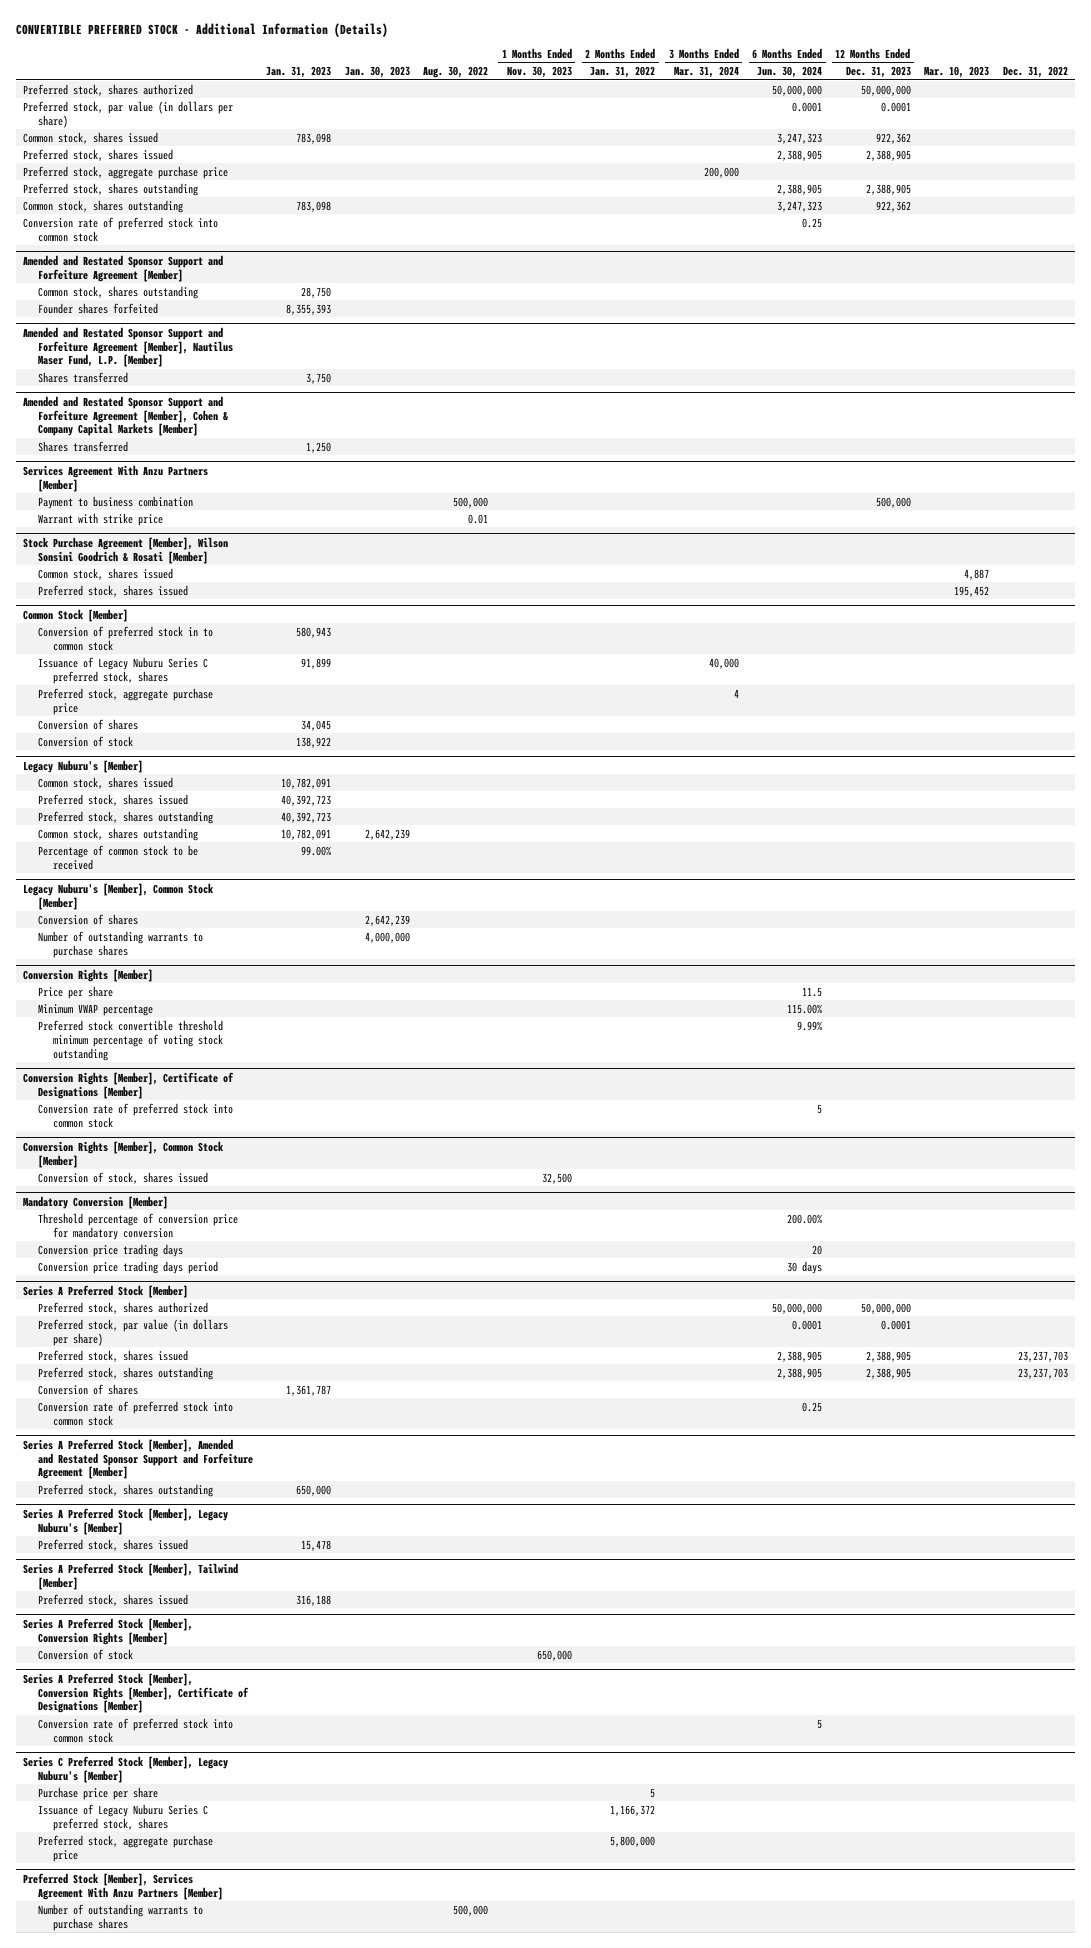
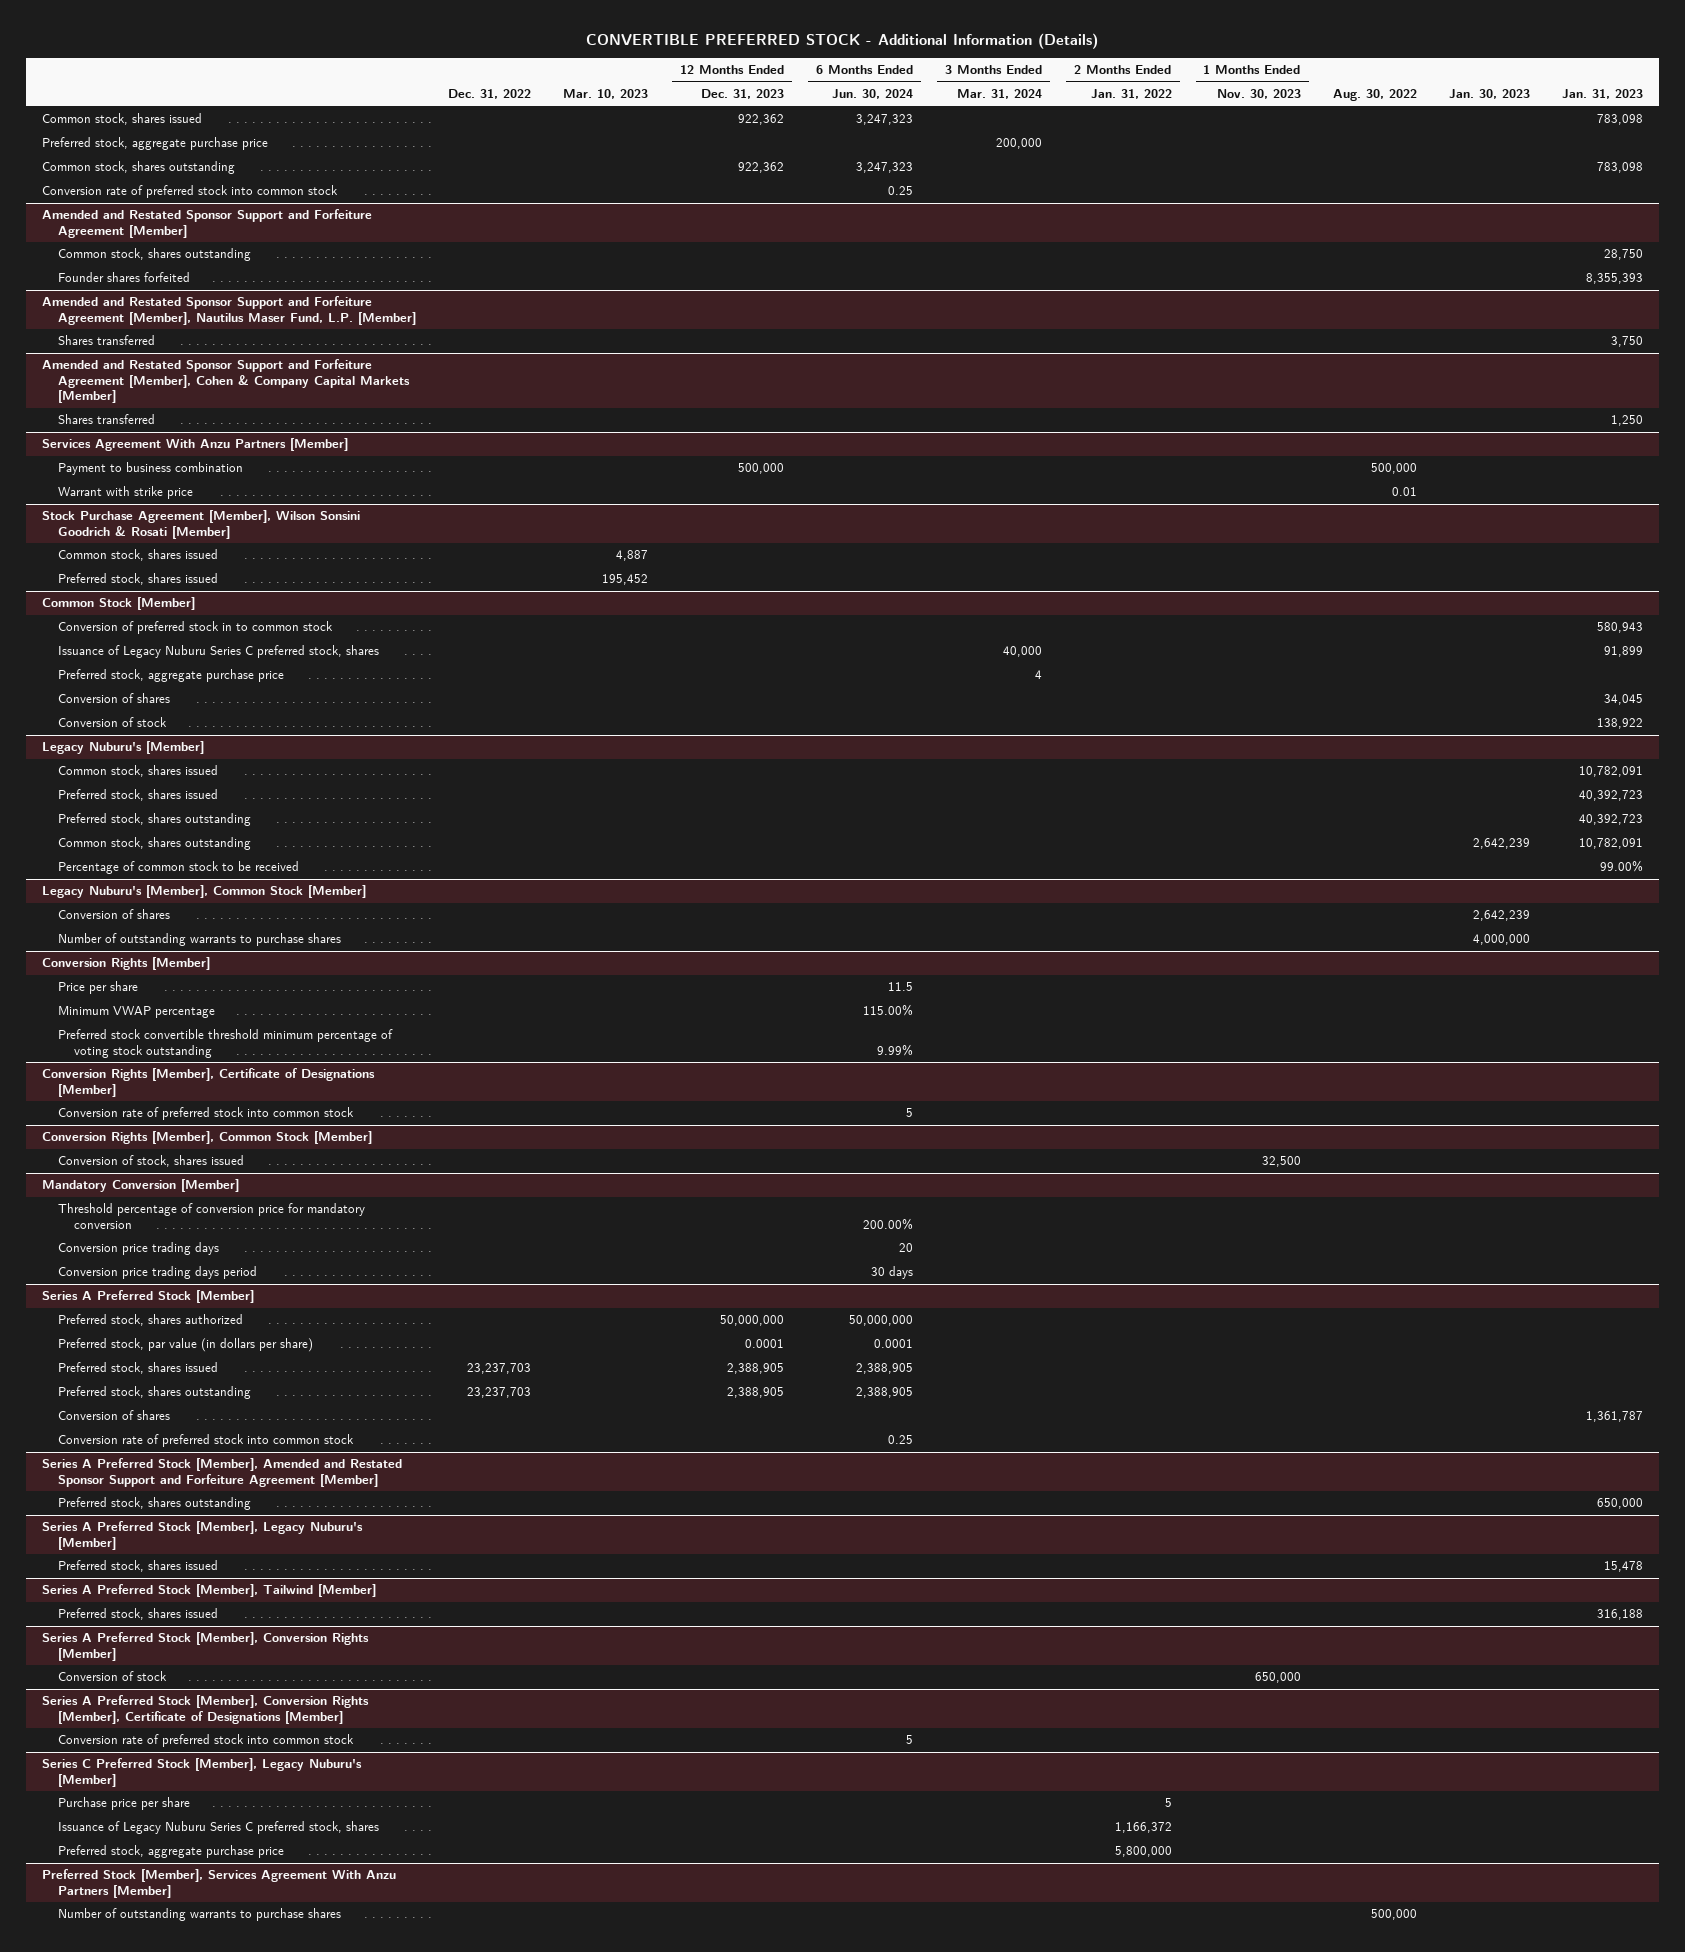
[22,83,193,96] Preferred stock, shares authorized -> none
[22,100,233,128] Preferred stock, par value (in dollars per share) -> none
[22,148,173,161] Preferred stock, shares issued -> none
[22,182,198,196] Preferred stock, shares outstanding -> none

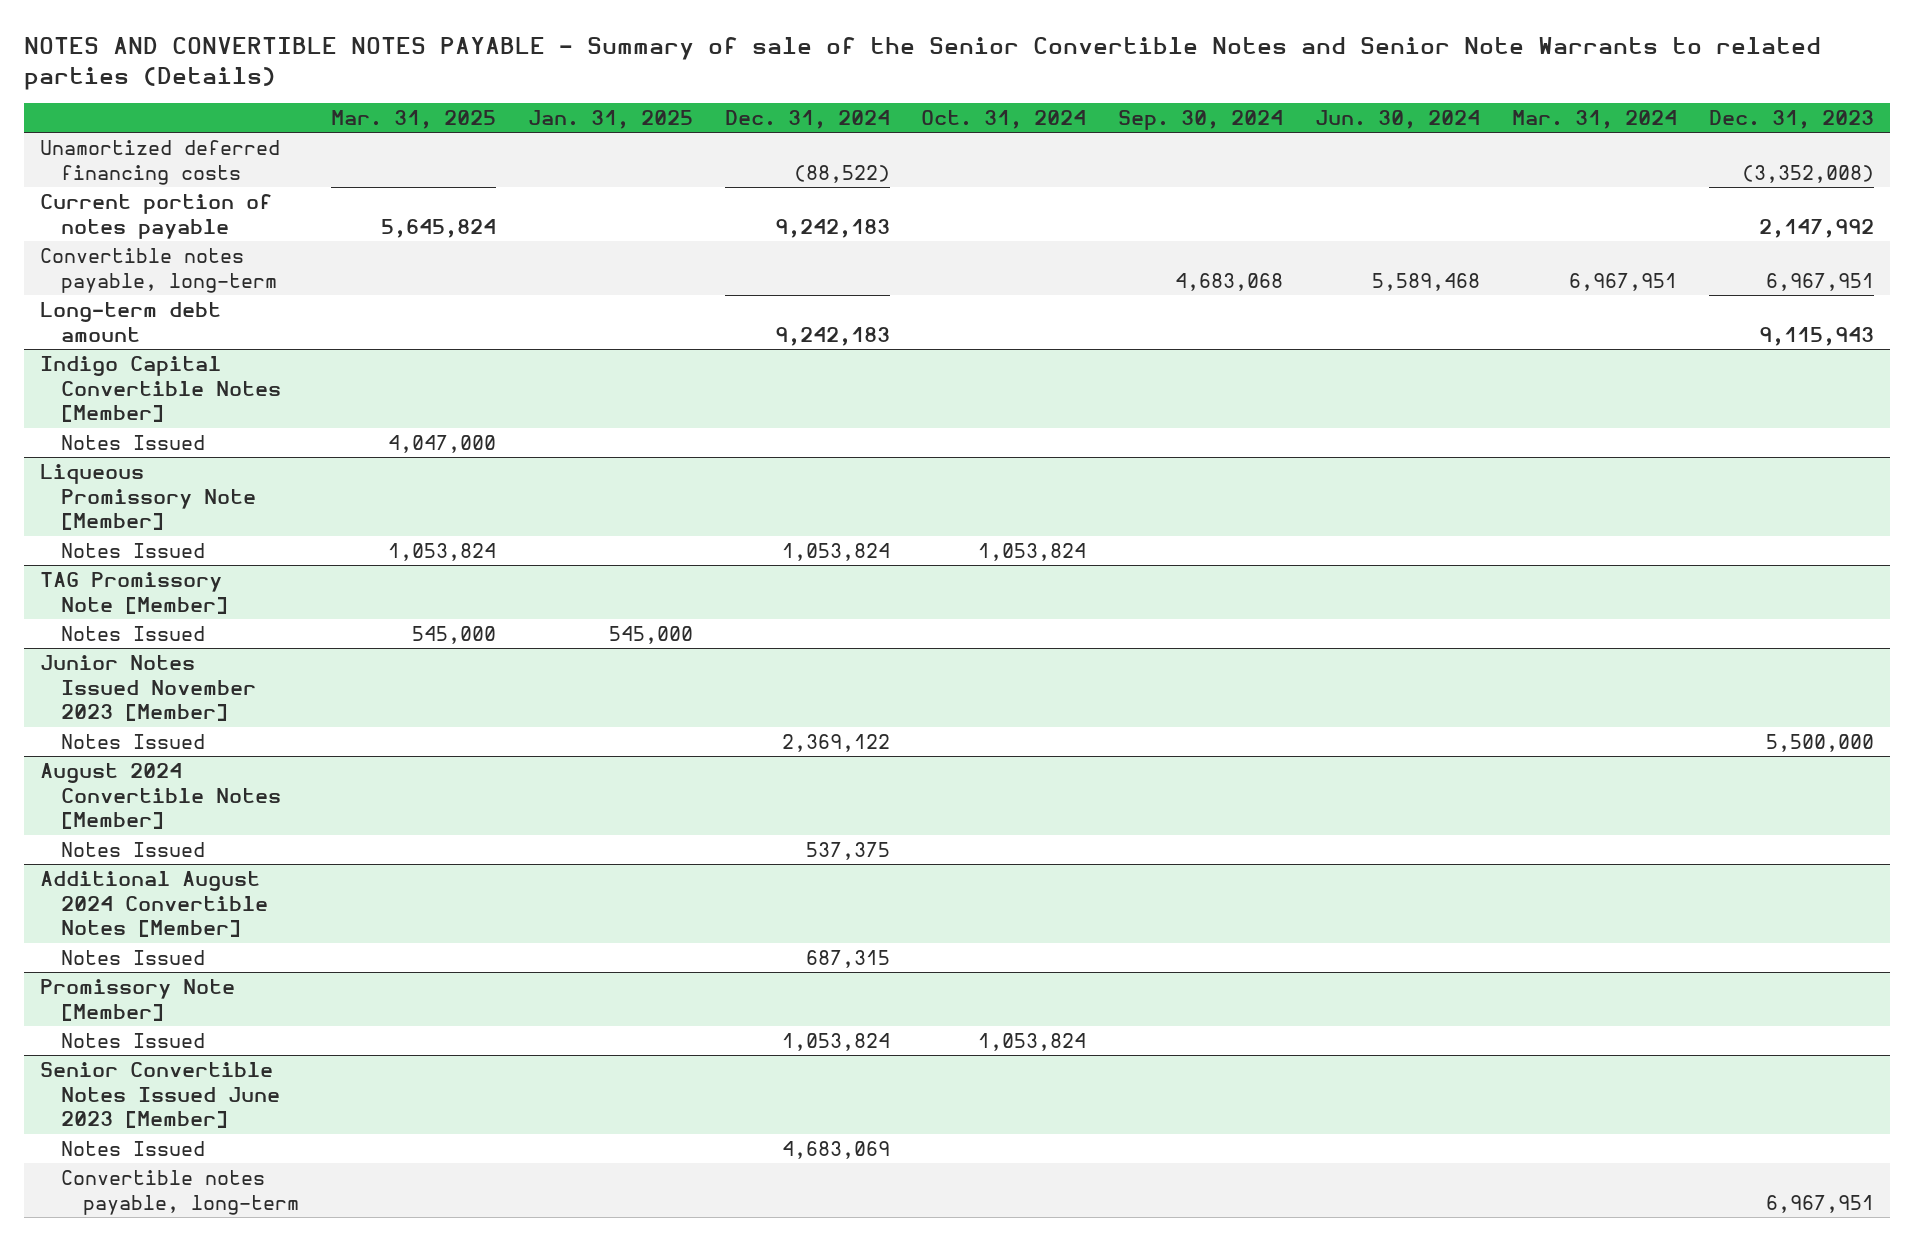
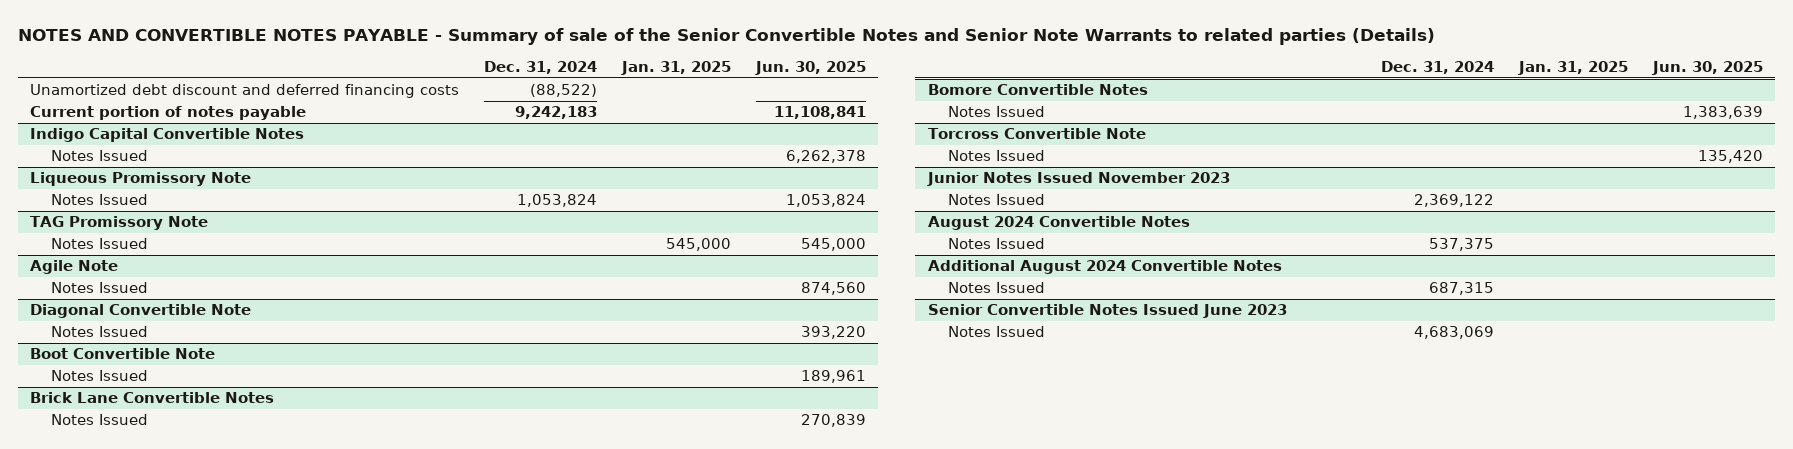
[330,110,496,130] Mar. 31, 2025 -> none
[921,110,1087,130] Oct. 31, 2024 -> none
[1118,110,1284,131] Sep. 30, 2024 -> none
[1315,110,1481,130] Jun. 30, 2024 -> none
[1512,110,1678,130] Mar. 31, 2024 -> none
[1709,110,1875,130] Dec. 31, 2023 -> none
none -> [754,60,866,75] Jun. 30, 2025
[39,140,280,185] Unamortized deferred financing costs -> [30,84,460,99] Unamortized debt discount and deferred financing costs
[39,248,278,293] Convertible notes payable, long-term -> none
[39,302,221,342] Long-term debt amount -> none
[39,356,282,423] Indigo Capital Convertible Notes [Member] -> [30,128,305,143] Indigo Capital Convertible Notes
[39,464,257,531] Liqueous Promissory Note [Member] -> [30,172,252,187] Liqueous Promissory Note
[39,572,229,614] TAG Promissory Note [Member] -> [30,216,209,231] TAG Promissory Note
none -> [30,260,119,275] Agile Note
none -> [50,282,148,294] Notes Issued
none -> [30,304,252,319] Diagonal Convertible Note
none -> [50,326,148,338] Notes Issued
none -> [30,348,216,360] Boot Convertible Note
none -> [50,370,148,382] Notes Issued
none -> [30,392,275,404] Brick Lane Convertible Notes
none -> [50,414,148,426] Notes Issued
none -> [927,84,1148,96] Bomore Convertible Notes
none -> [948,106,1046,118] Notes Issued
none -> [927,128,1146,140] Torcross Convertible Note
none -> [948,150,1046,162] Notes Issued
[39,655,257,722] Junior Notes Issued November 2023 [Member] -> [926,172,1230,187] Junior Notes Issued November 2023
[39,763,282,830] August 2024 Convertible Notes [Member] -> [927,216,1190,231] August 2024 Convertible Notes
[39,871,269,938] Additional August 2024 Convertible Notes [Member] -> [927,260,1282,275] Additional August 2024 Convertible Notes
[39,979,235,1021] Promissory Note [Member] -> none
[61,1033,206,1049] Notes Issued -> none
[39,1062,281,1129] Senior Convertible Notes Issued June 2023 [Member] -> [927,304,1287,319] Senior Convertible Notes Issued June 2023
[61,1170,299,1215] Convertible notes payable, long-term -> none

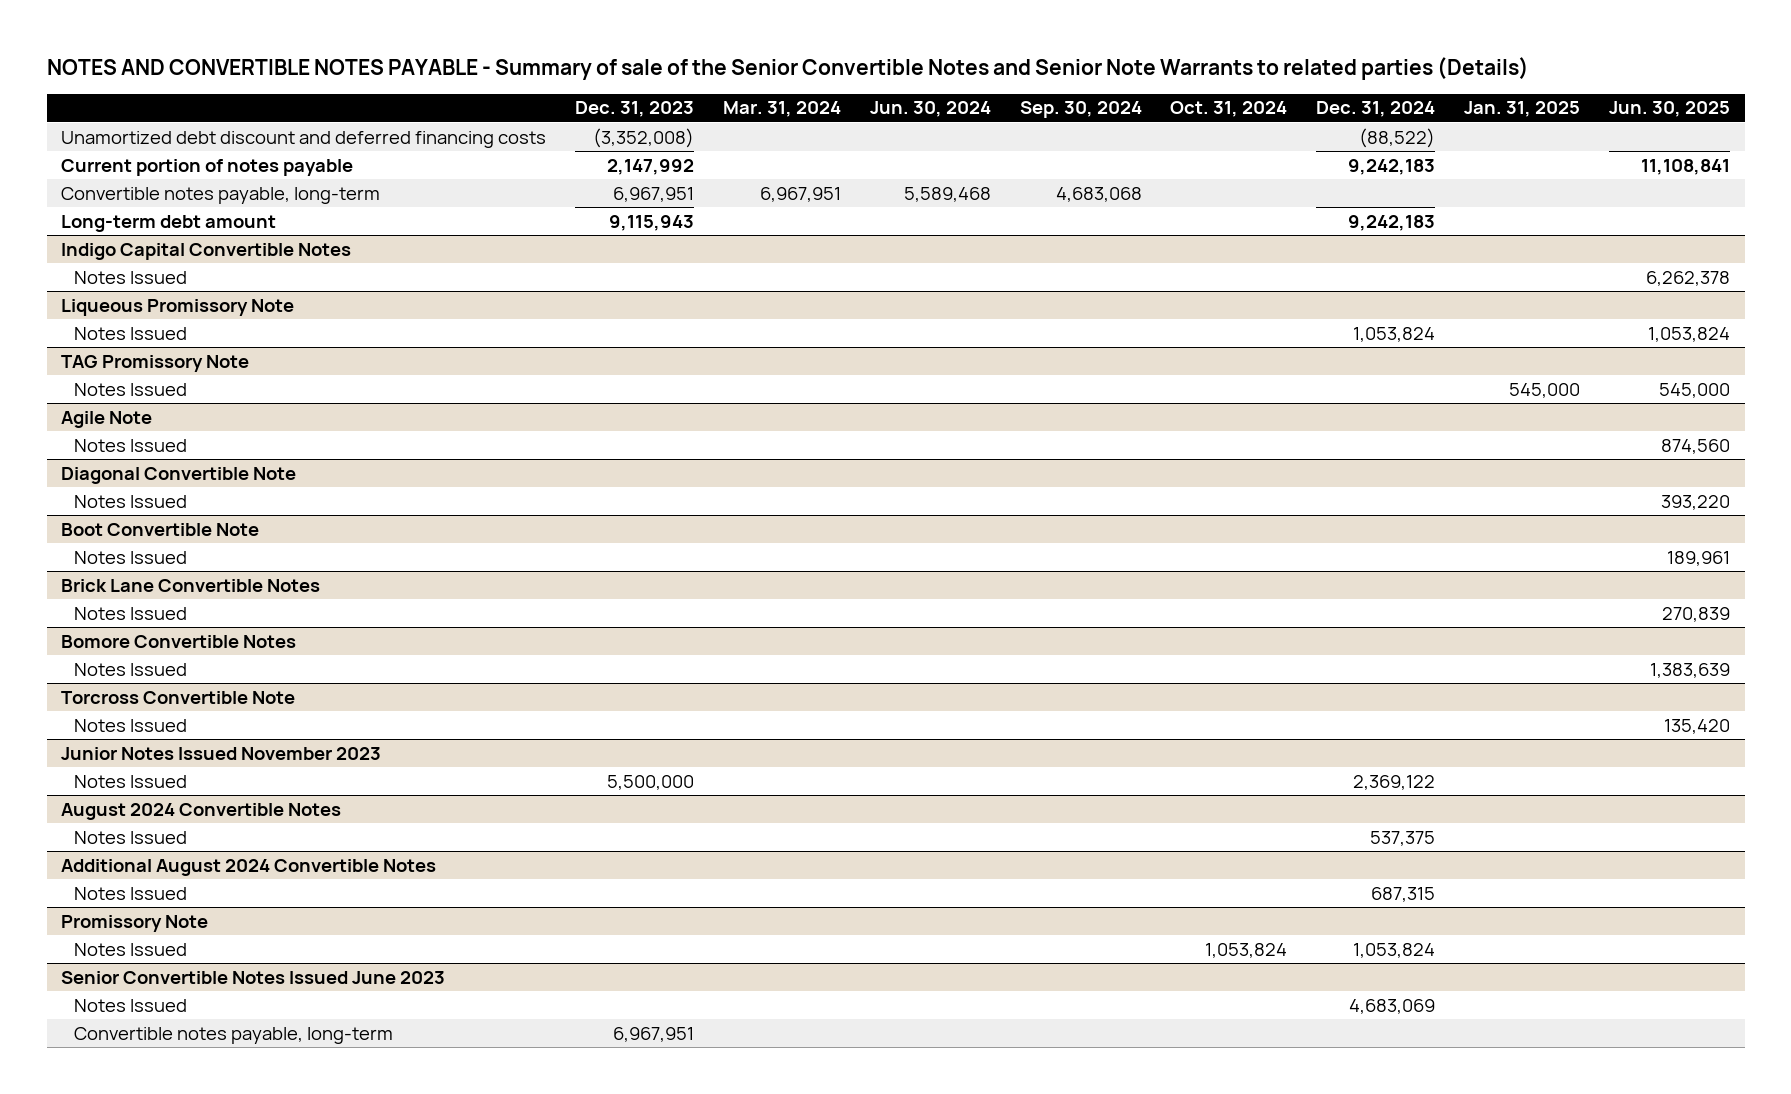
none -> [574,101,694,118] Dec. 31, 2023
none -> [722,101,841,118] Mar. 31, 2024
none -> [869,101,991,118] Jun. 30, 2024
none -> [1019,101,1142,119] Sep. 30, 2024
none -> [1170,101,1288,118] Oct. 31, 2024
none -> [61,186,381,204] Convertible notes payable, long-term
none -> [61,214,277,232] Long-term debt amount
none -> [61,914,209,932] Promissory Note
none -> [74,942,188,956] Notes Issued
none -> [74,1026,394,1044] Convertible notes payable, long-term

